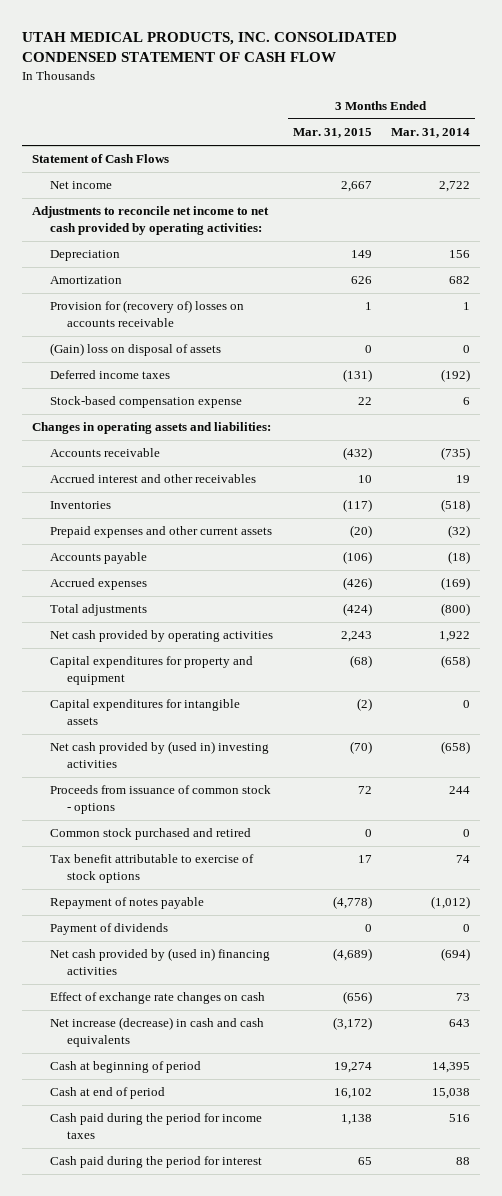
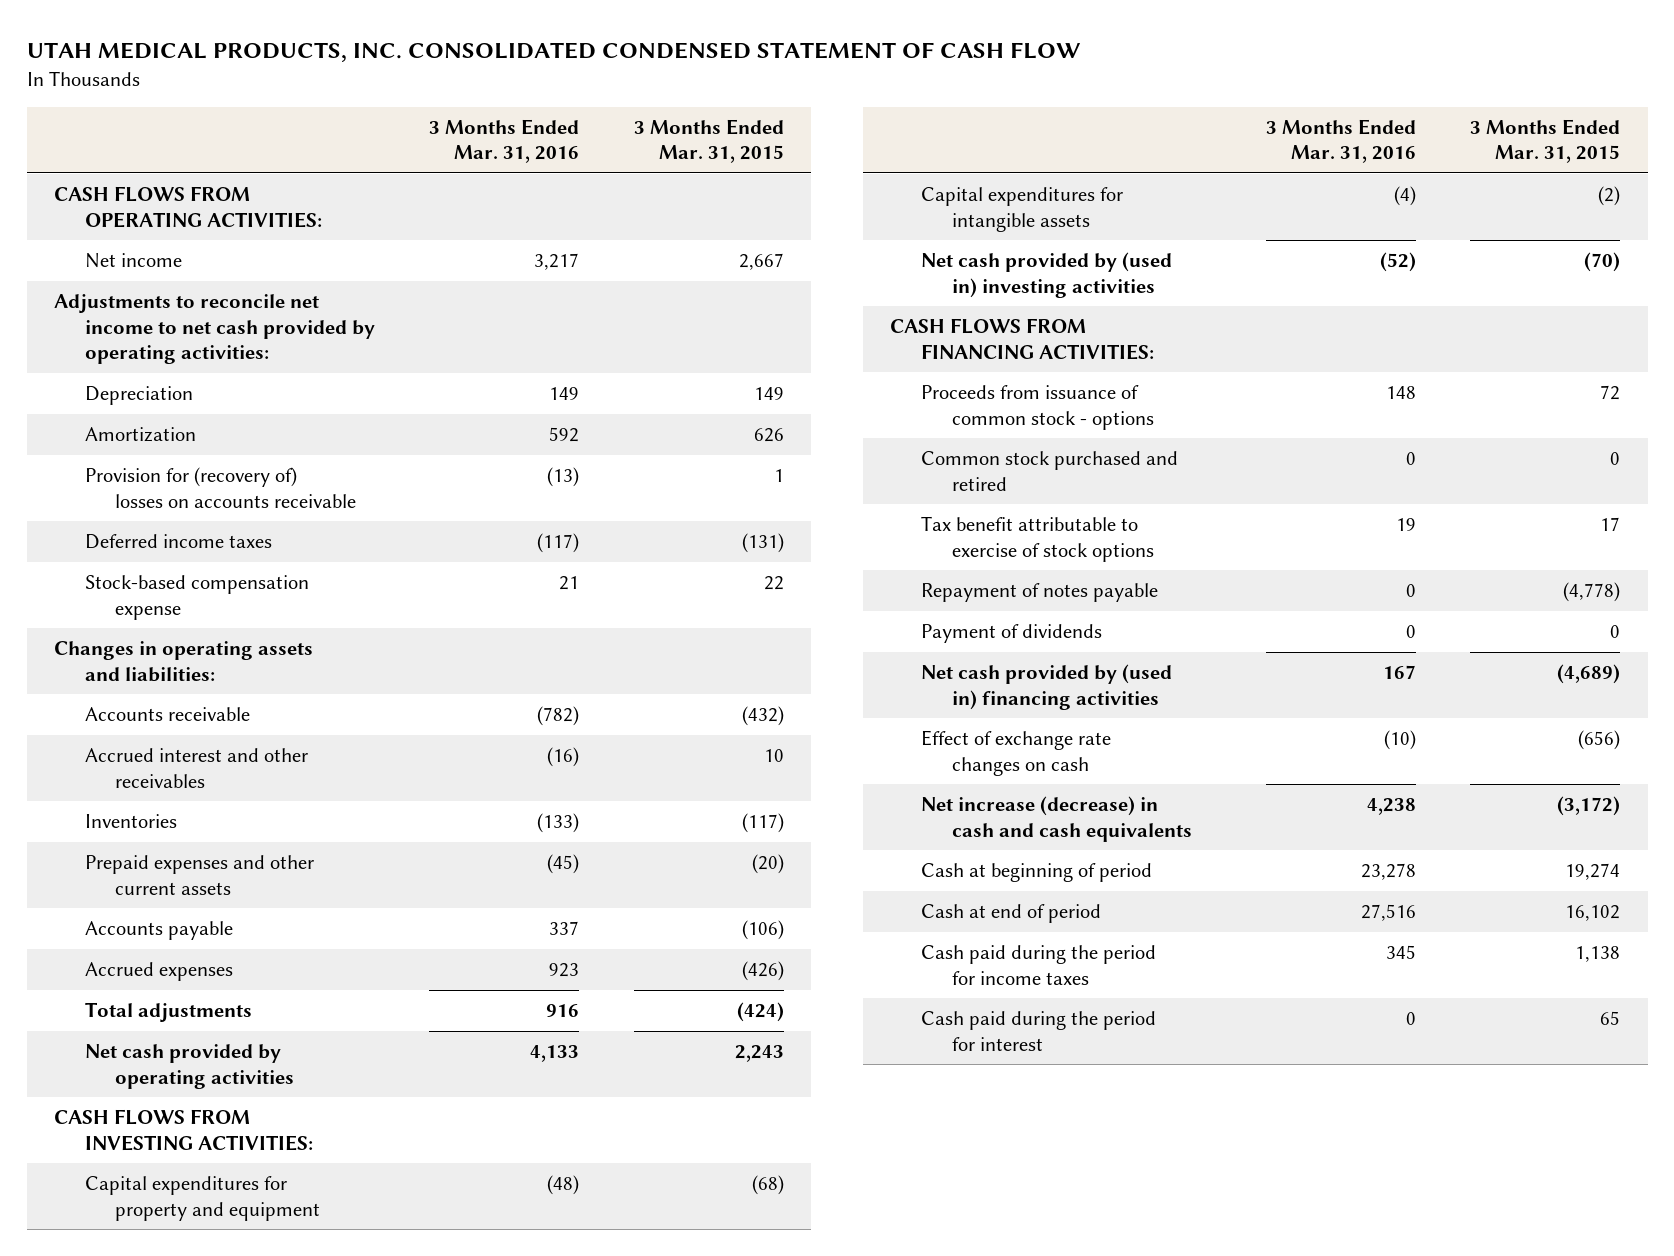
[391,128,471,139] Mar. 31, 2014 -> none
none -> [429,118,580,164] 3 Months Ended Mar. 31, 2016
[32,154,170,164] Statement of Cash Flows -> none
none -> [53,185,322,228] CASH FLOWS FROM OPERATING ACTIVITIES:
[49,343,221,357] (Gain) loss on disposal of assets -> none
none -> [53,1108,313,1151] CASH FLOWS FROM INVESTING ACTIVITIES:
none -> [890,317,1154,360] CASH FLOWS FROM FINANCING ACTIVITIES:

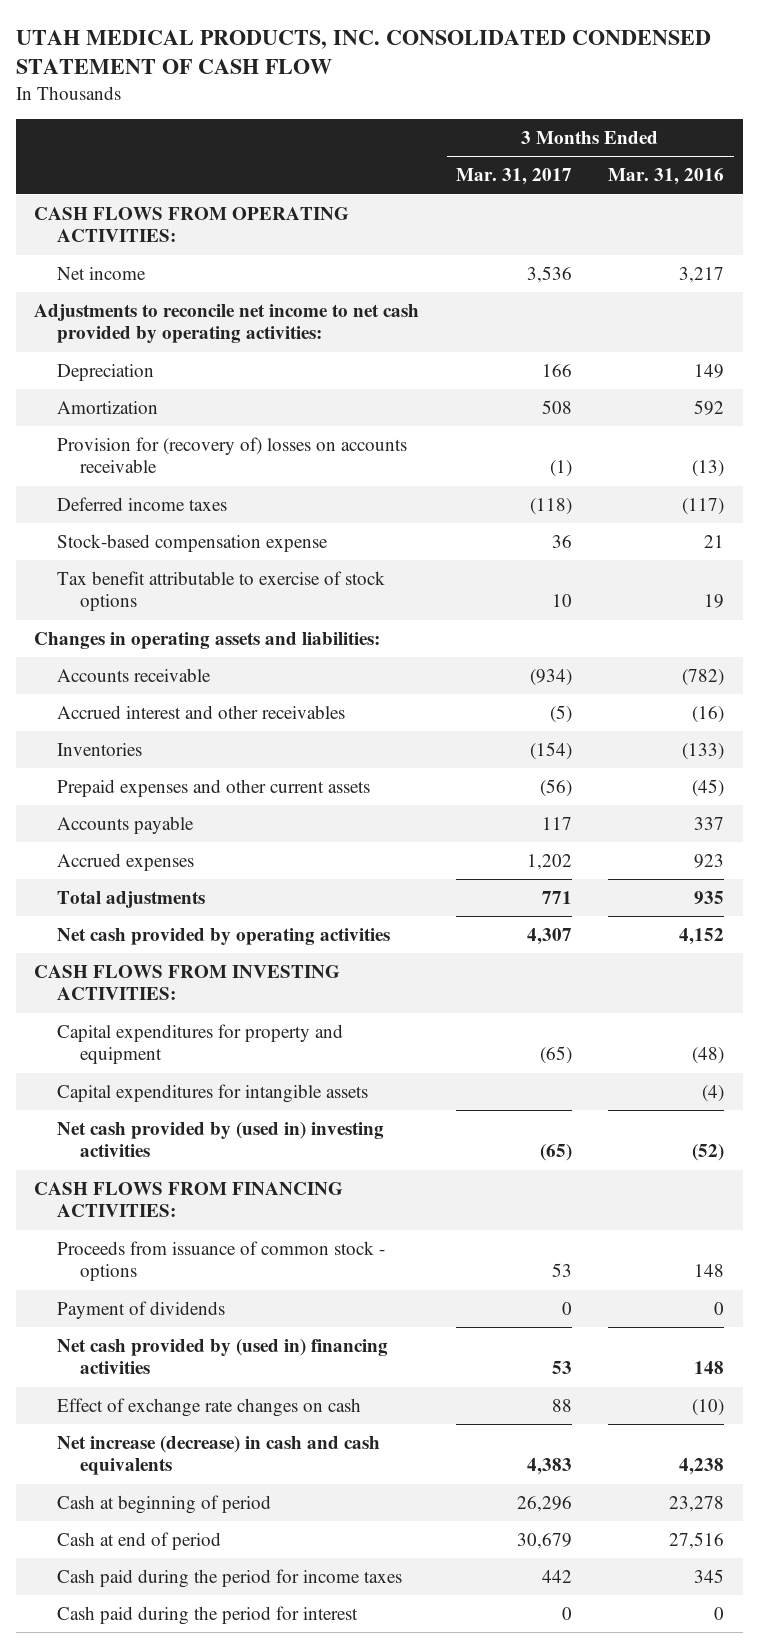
[634,118,785,164] 3 Months Ended Mar. 31, 2015 -> none
none -> [455,168,572,186] Mar. 31, 2017
[920,515,1154,562] Tax benefit attributable to exercise of stock options -> [57,570,386,612] Tax benefit attributable to exercise of stock options
[546,1003,580,1017] 916 -> [694,890,725,904] 935
[530,1044,580,1062] 4,133 -> [679,927,725,945] 4,152
[920,450,1178,491] Common stock purchased and retired -> none
[920,582,1158,602] Repayment of notes payable -> none
[1382,664,1416,679] 167 -> [694,1361,725,1375] 148

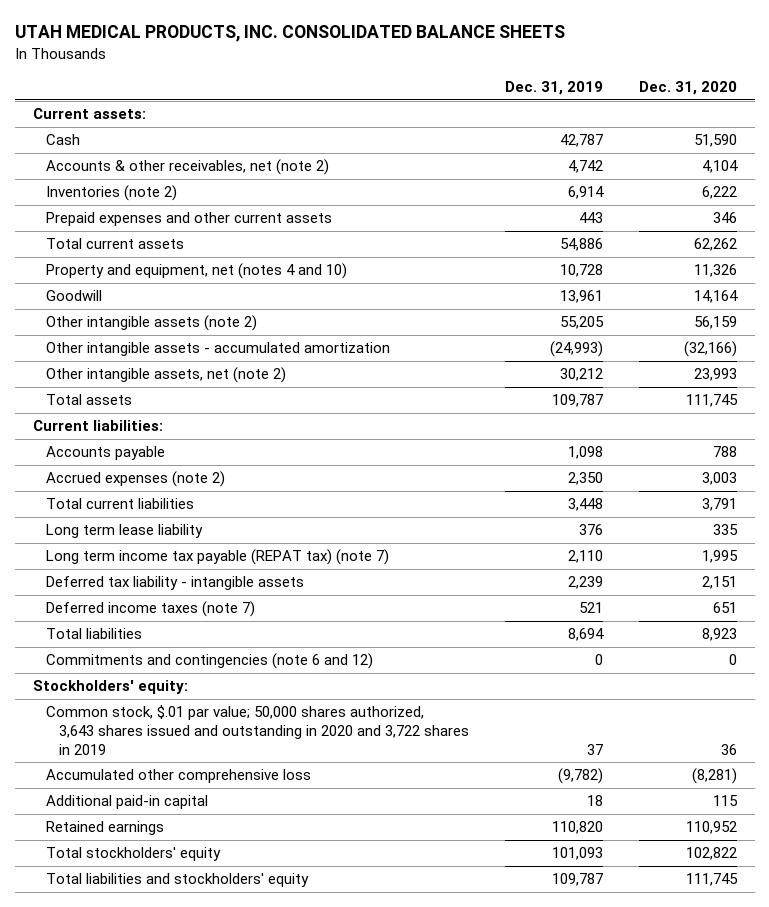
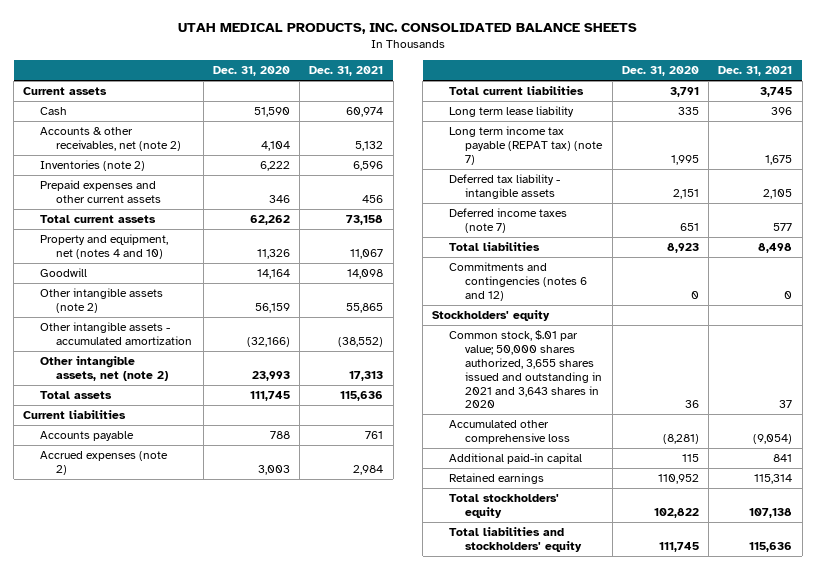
[505,81,604,96] Dec. 31, 2019 -> none
none -> [309,66,384,77] Dec. 31, 2021
[32,108,146,120] Current assets: -> [23,87,108,96] Current assets
[32,420,163,432] Current liabilities: -> [23,410,127,420] Current liabilities
[46,653,374,670] Commitments and contingencies (note 6 and 12) -> [448,262,588,301] Commitments and contingencies (notes 6 and 12)
[32,680,188,695] Stockholders' equity: -> [432,310,551,322] Stockholders' equity
[46,705,470,755] Common stock, $.01 par value; 50,000 shares authorized, 3,643 shares issued and outstanding in 2020 and 3,722 shares in 2019 -> [448,330,603,409] Common stock, $.01 par value; 50,000 shares authorized, 3,655 shares issued and outstanding in 2021 and 3,643 shares in 2020

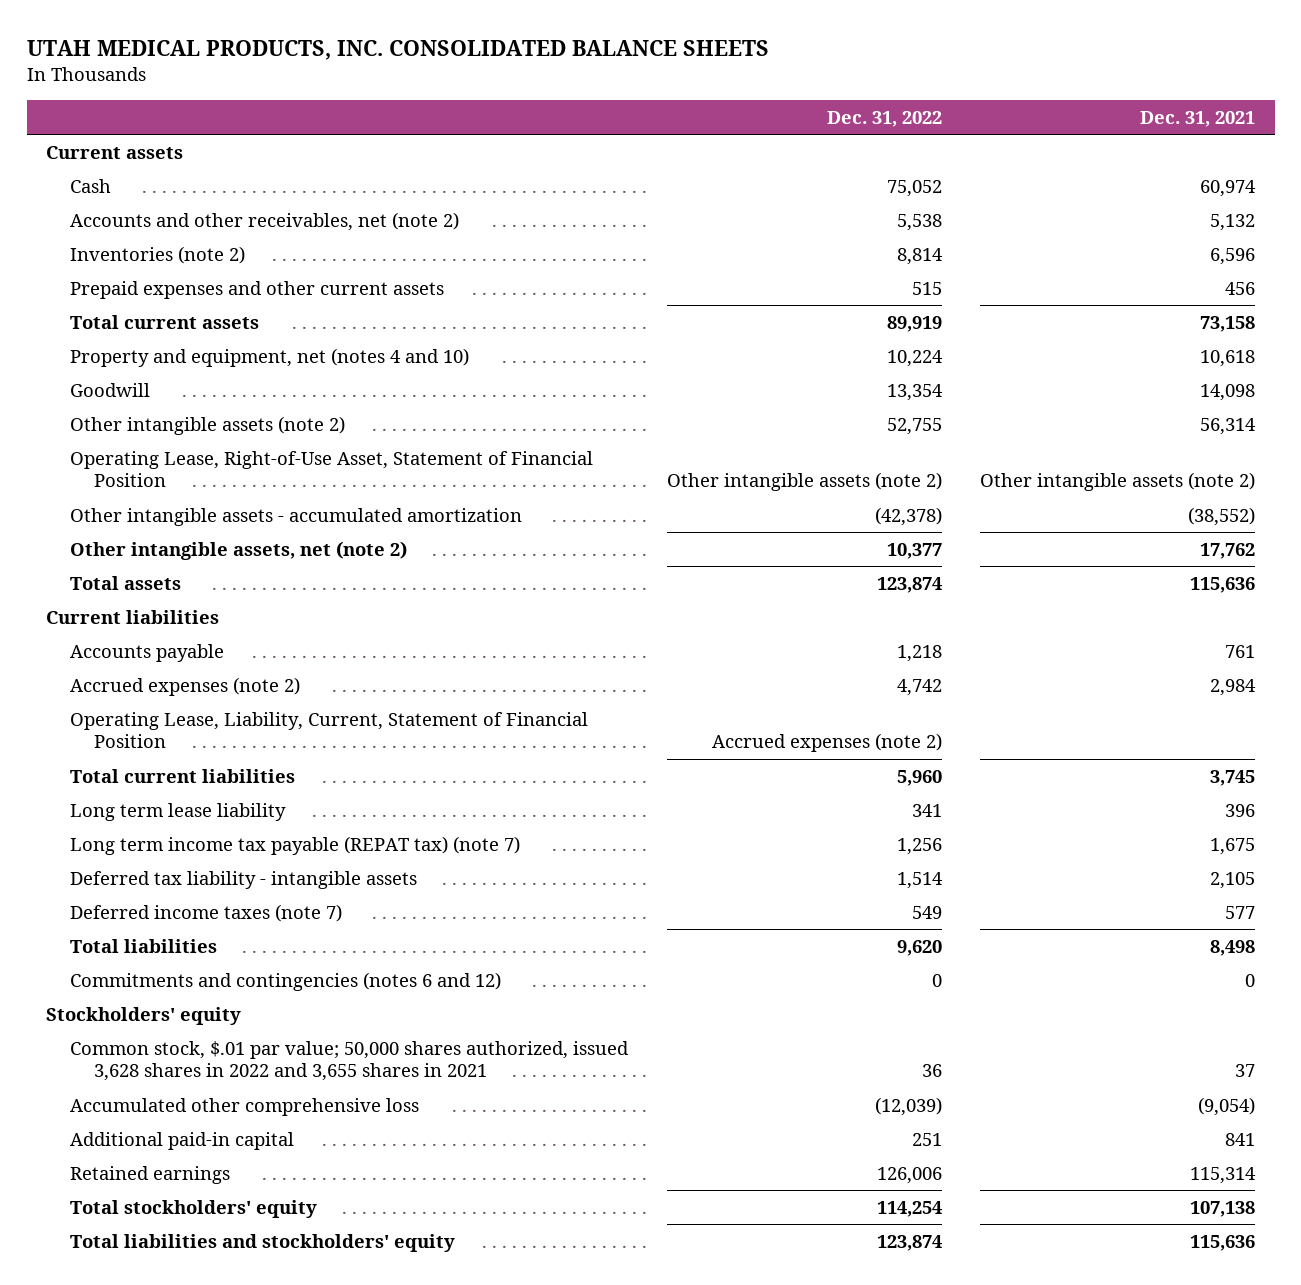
[212,66,290,77] Dec. 31, 2020 -> none
none -> [826,110,942,127] Dec. 31, 2022
[39,127,182,151] Accounts & other receivables, net (note 2) -> [69,211,459,231] Accounts and other receivables, net (note 2)
[350,248,384,259] 11,067 -> [1200,349,1256,367] 10,618
[346,302,384,313] 55,865 -> [1200,417,1257,435] 56,314
none -> [69,450,593,488] Operating Lease, Right-of-Use Asset, Statement of Financial Position
[349,370,384,381] 17,313 -> [1200,542,1256,559] 17,762
none -> [69,711,588,749] Operating Lease, Liability, Current, Statement of Financial Position
[448,330,603,409] Common stock, $.01 par value; 50,000 shares authorized, 3,655 shares issued and outstanding in 2021 and 3,643 shares in 2020 -> [69,1040,629,1082] Common stock, $.01 par value; 50,000 shares authorized, issued 3,628 shares in 2022 and 3,655 shares in 2021

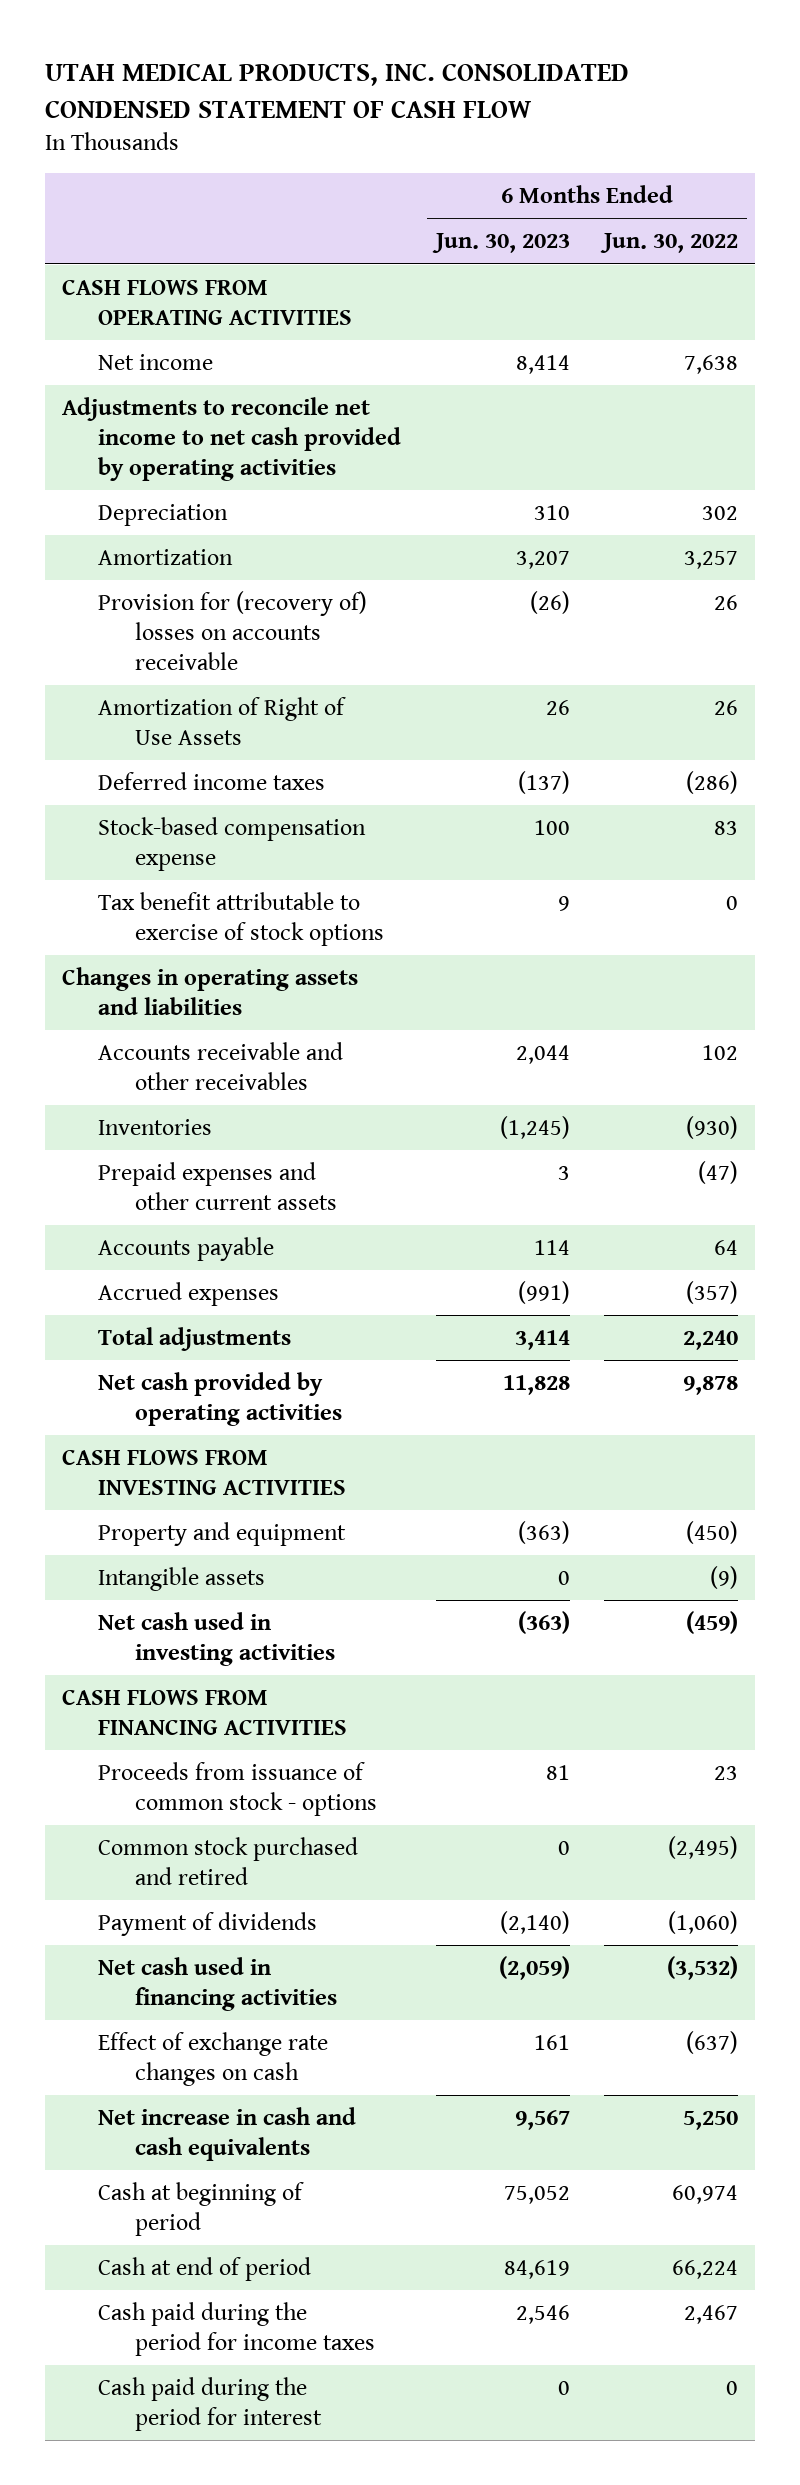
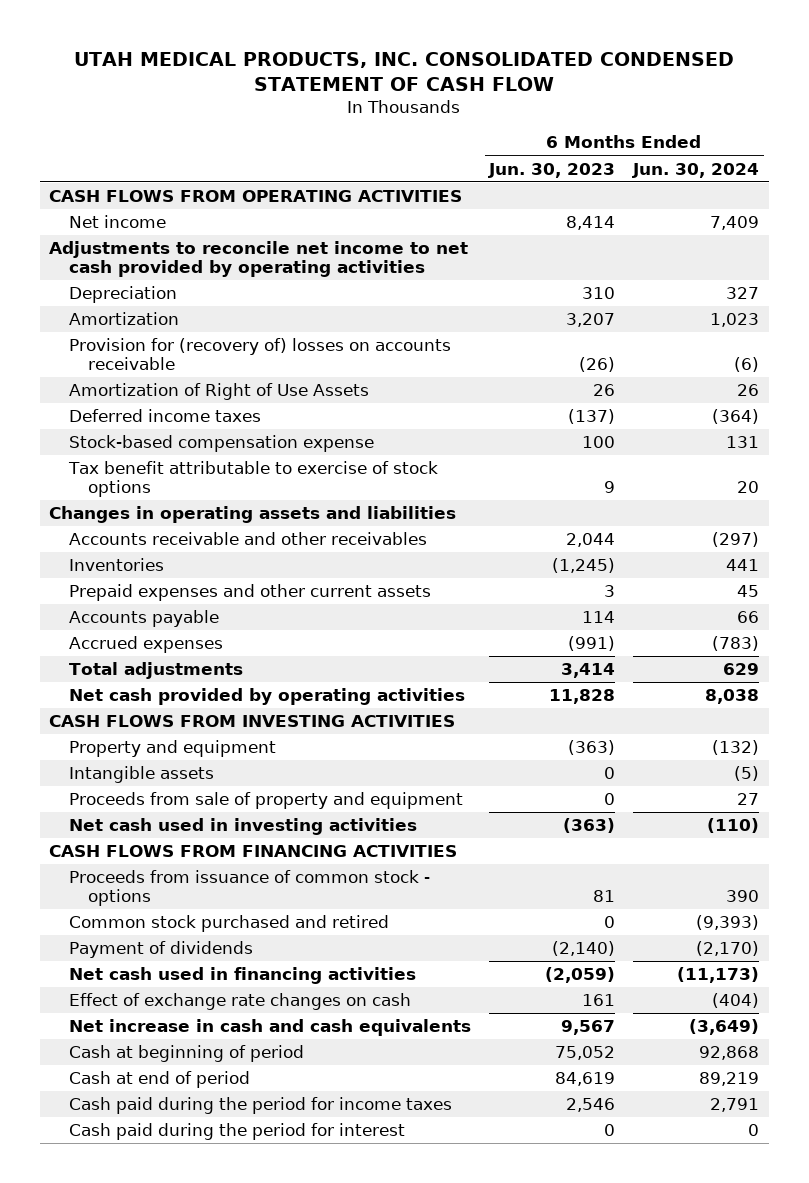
[600,233,739,254] Jun. 30, 2022 -> none
none -> [632,162,760,178] Jun. 30, 2024
none -> [68,792,463,810] Proceeds from sale of property and equipment

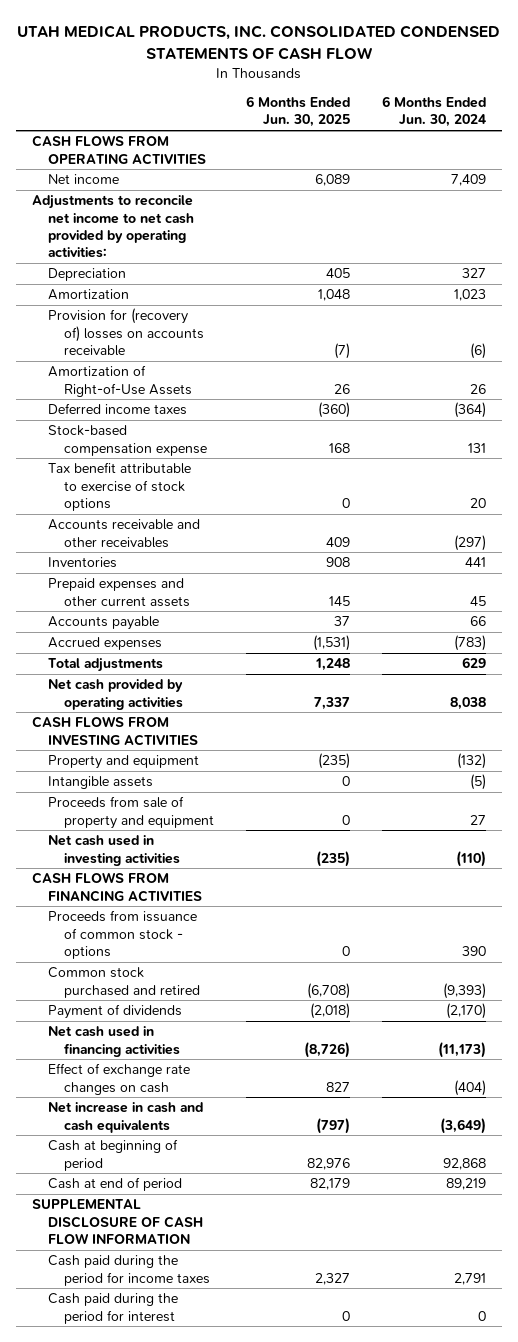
[74,51,735,91] UTAH MEDICAL PRODUCTS, INC. CONSOLIDATED CONDENSED STATEMENT OF CASH FLOW -> [16,25,500,60] UTAH MEDICAL PRODUCTS, INC. CONSOLIDATED CONDENSED STATEMENTS OF CASH FLOW
[488,162,616,178] Jun. 30, 2023 -> none
none -> [246,96,351,128] 6 Months Ended Jun. 30, 2025
[49,241,469,278] Adjustments to reconcile net income to net cash provided by operating activities -> [31,195,194,258] Adjustments to reconcile net income to net cash provided by operating activities:
[68,383,369,401] Amortization of Right of Use Assets -> [47,365,193,397] Amortization of Right-of-Use Assets
[49,506,457,524] Changes in operating assets and liabilities -> none
none -> [31,1199,203,1244] SUPPLEMENTAL DISCLOSURE OF CASH FLOW INFORMATION

